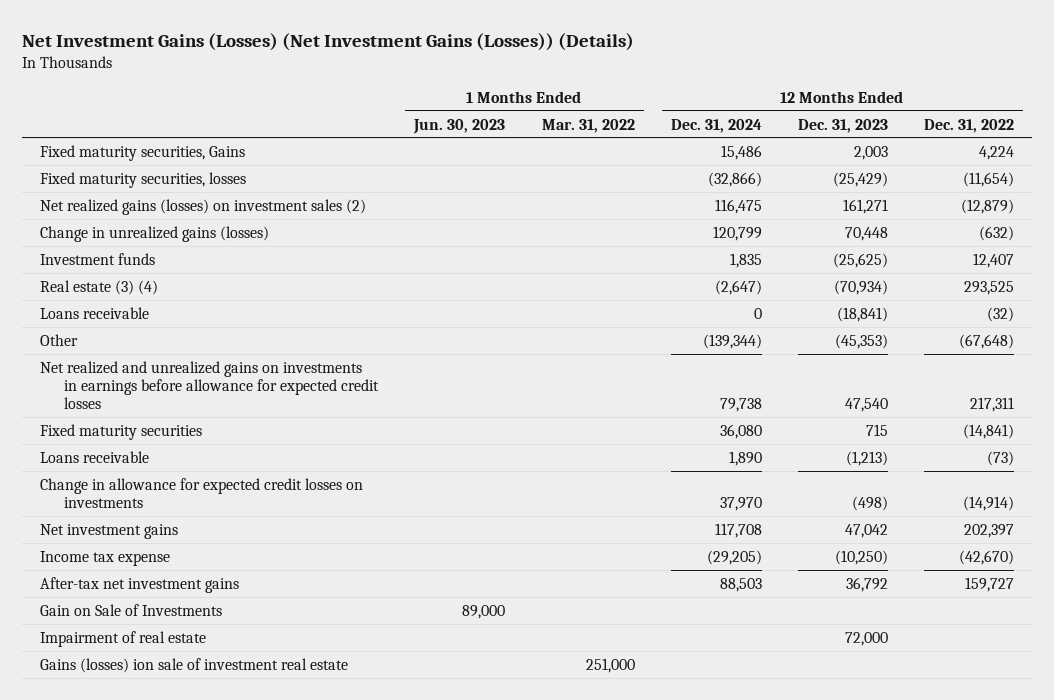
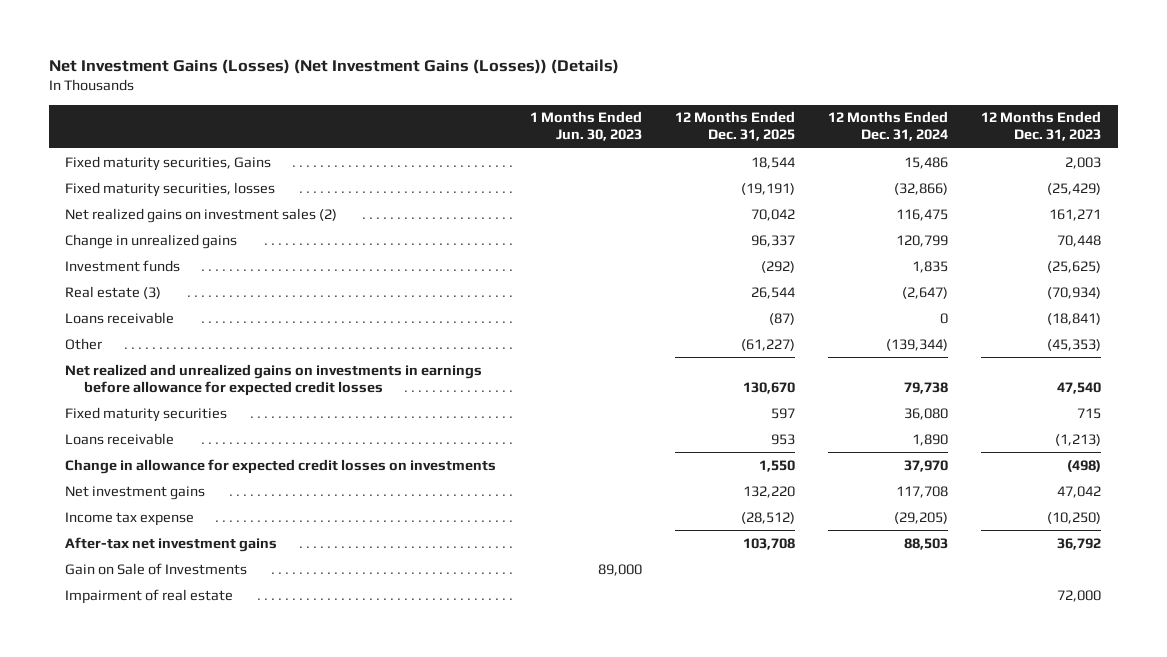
[541,118,635,133] Mar. 31, 2022 -> none
[924,118,1015,133] Dec. 31, 2022 -> none
none -> [674,111,795,142] 12 Months Ended Dec. 31, 2025
[40,198,367,215] Net realized gains (losses) on investment sales (2) -> [65,207,338,223] Net realized gains on investment sales (2)
[40,225,270,242] Change in unrealized gains (losses) -> [65,233,238,249] Change in unrealized gains
[40,279,159,295] Real estate (3) (4) -> [65,285,162,299] Real estate (3)
[40,657,349,673] Gains (losses) ion sale of investment real estate -> none

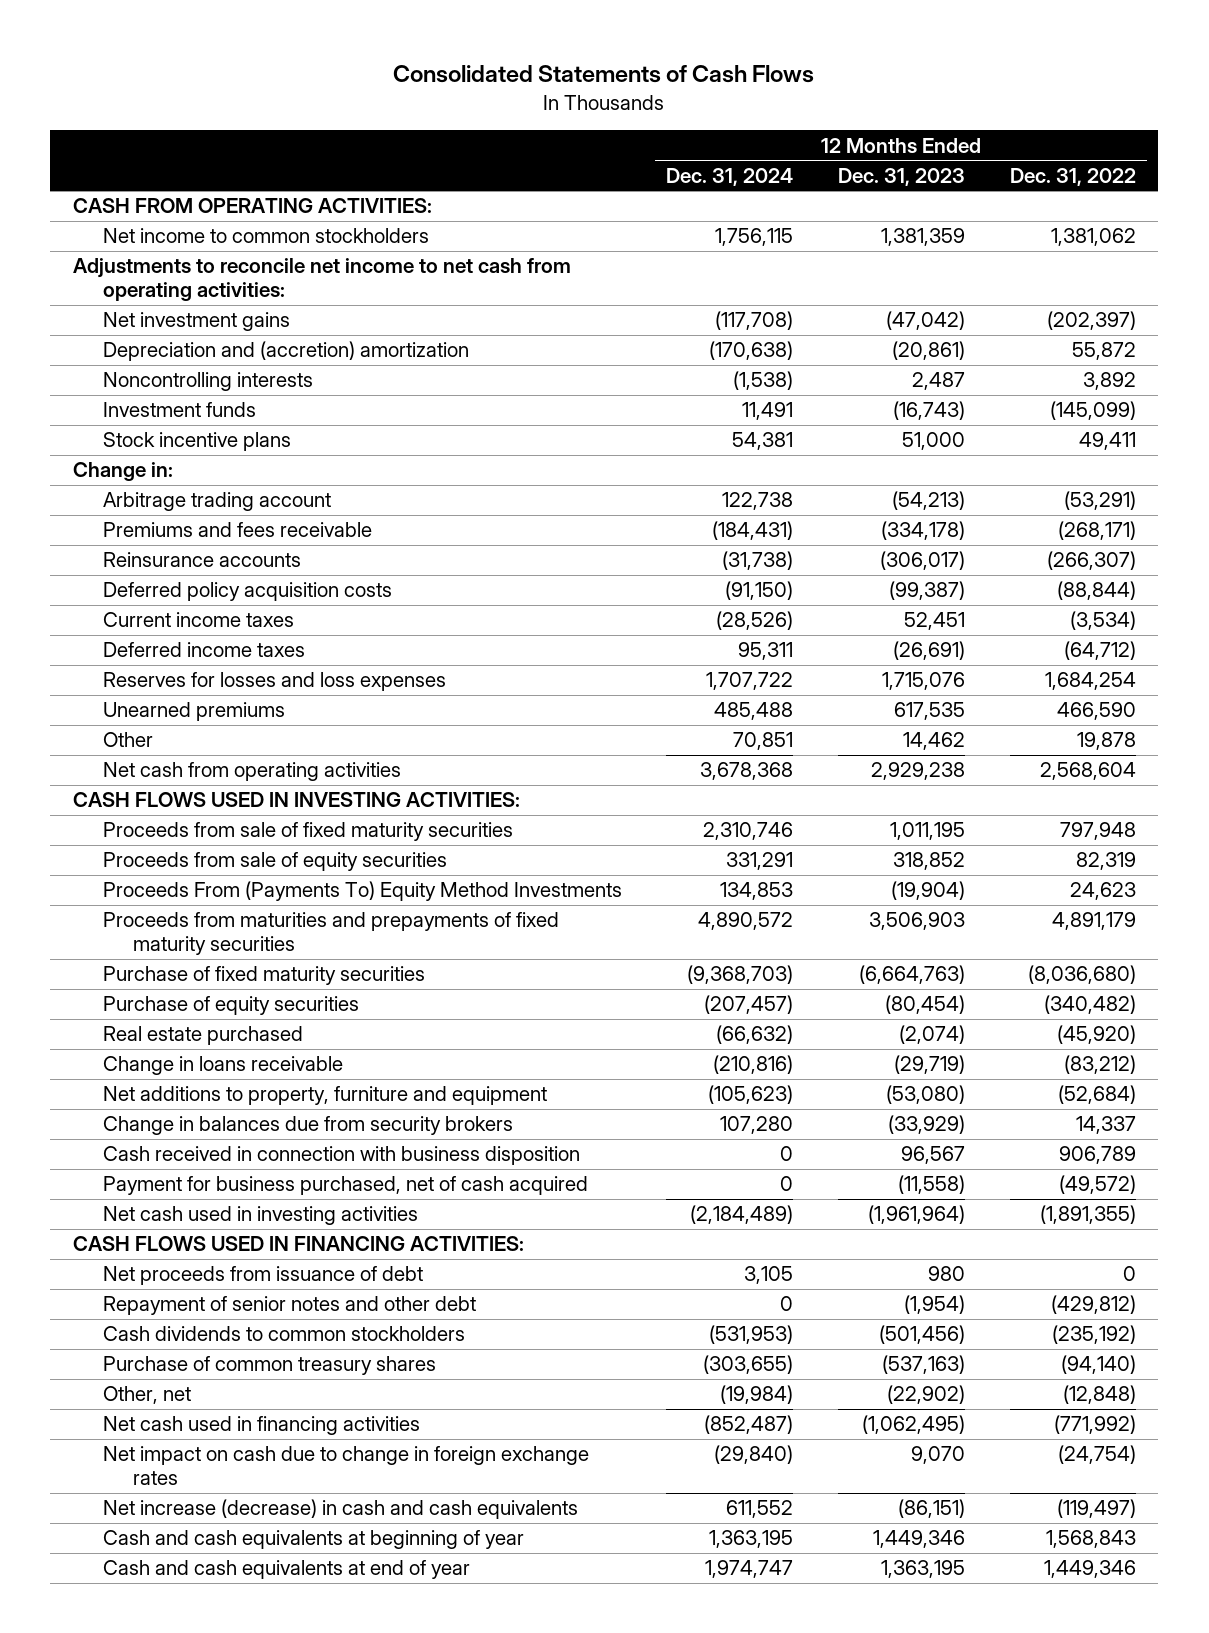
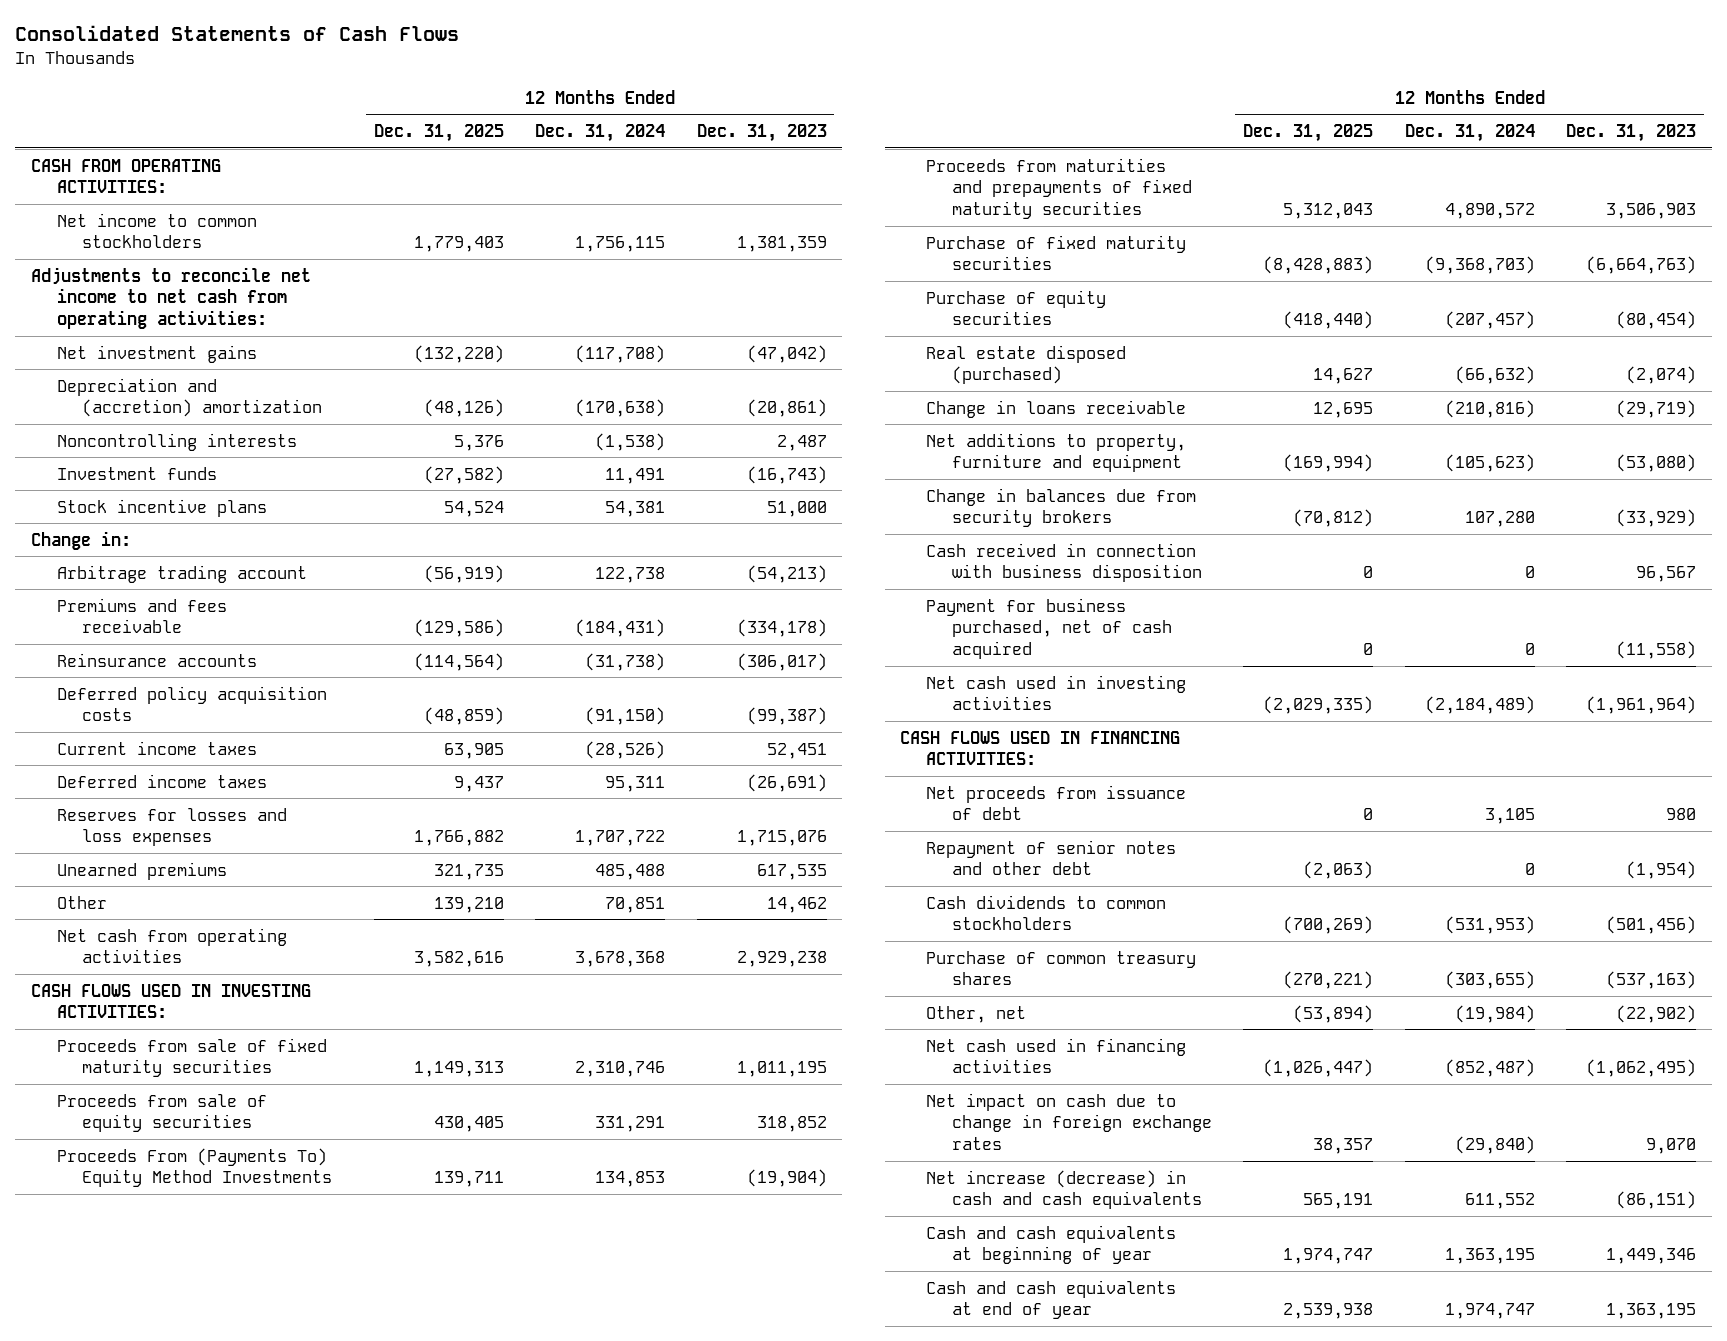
[1010,167,1137,186] Dec. 31, 2022 -> none
none -> [373,124,504,143] Dec. 31, 2025
[102,1026,303,1046] Real estate purchased -> [925,344,1126,385] Real estate disposed (purchased)

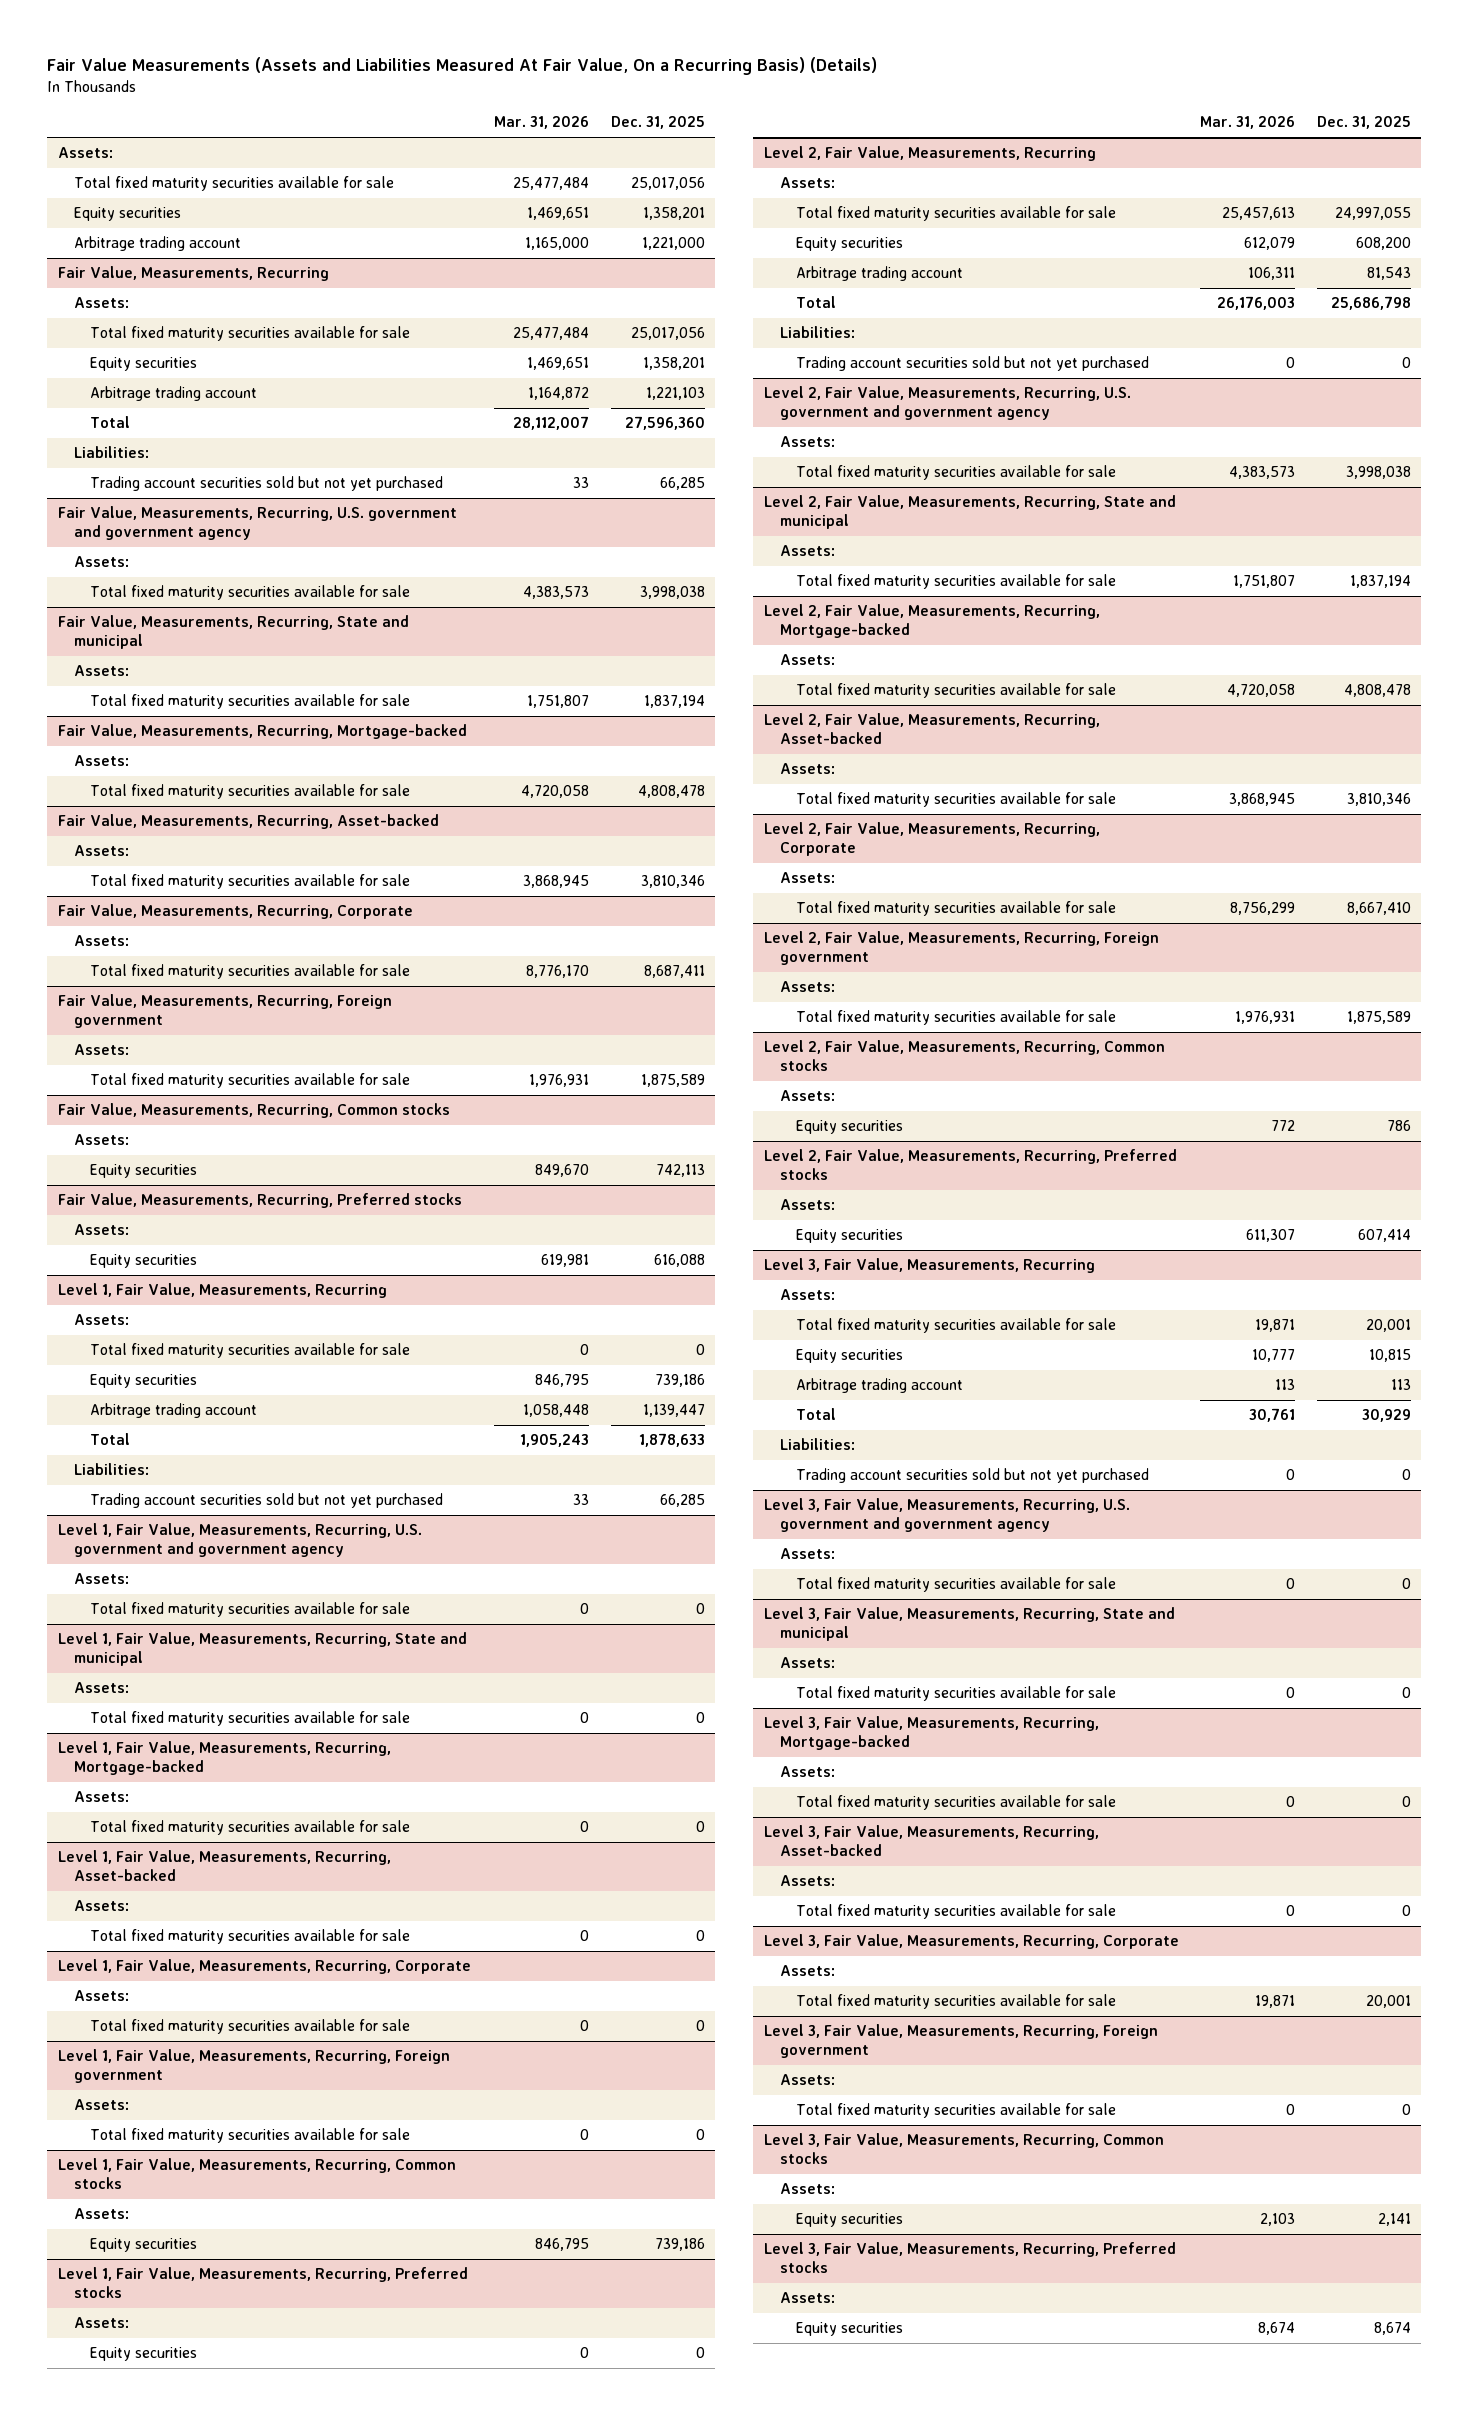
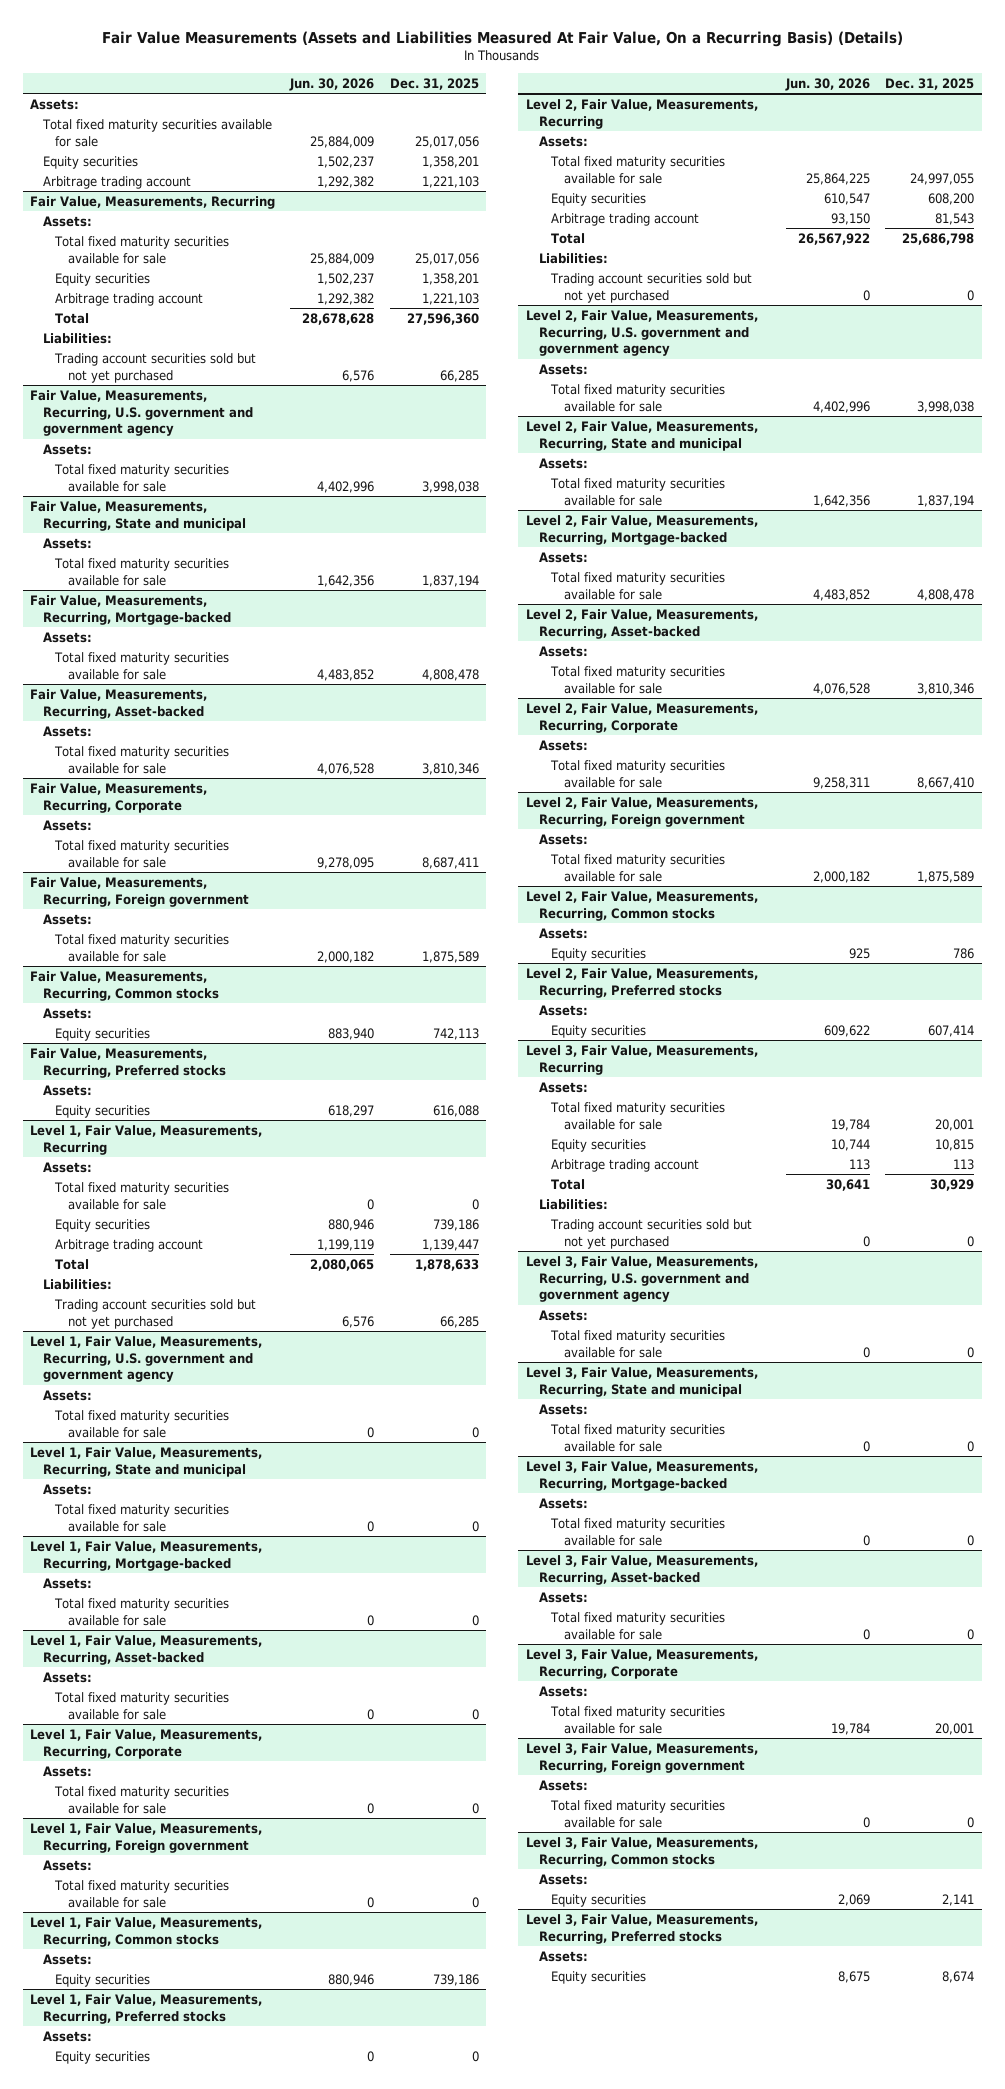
[494,116,590,130] Mar. 31, 2026 -> none
none -> [289,77,375,91] Jun. 30, 2026
[641,237,705,251] 1,221,000 -> [421,175,479,188] 1,221,103

